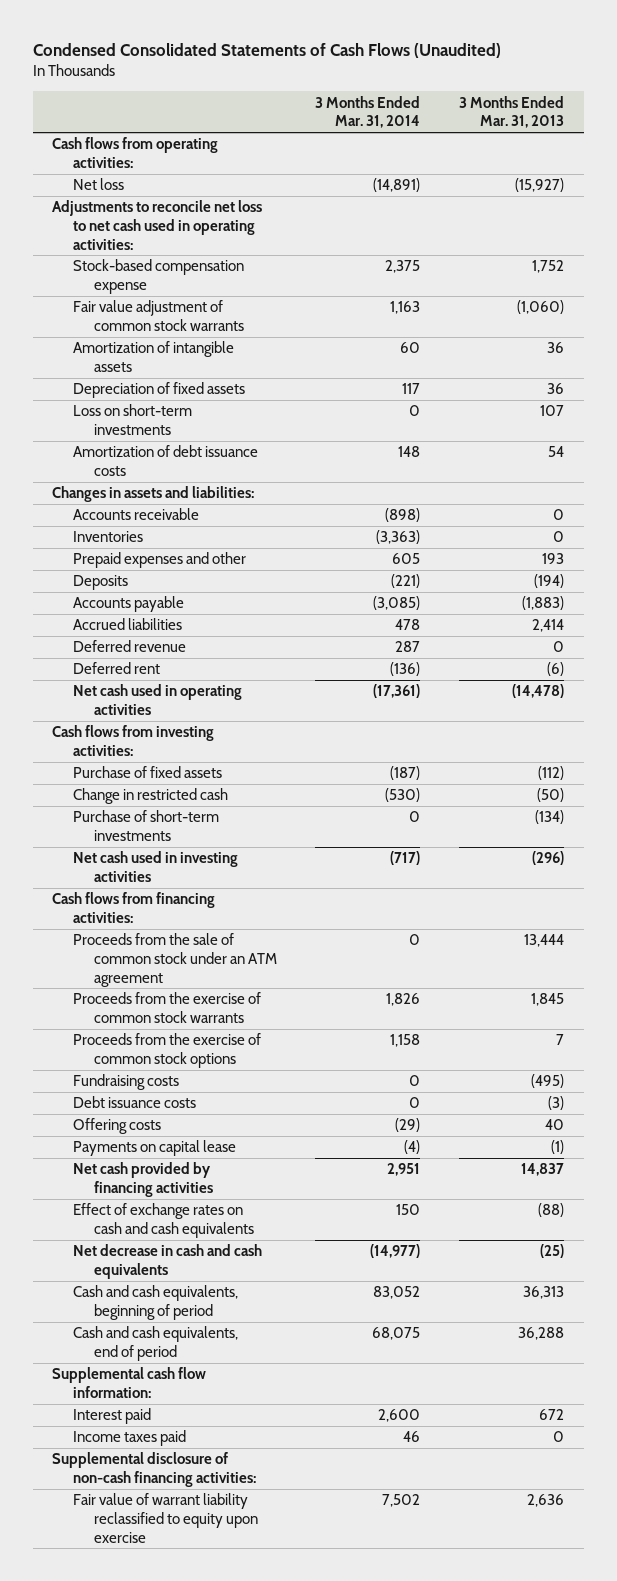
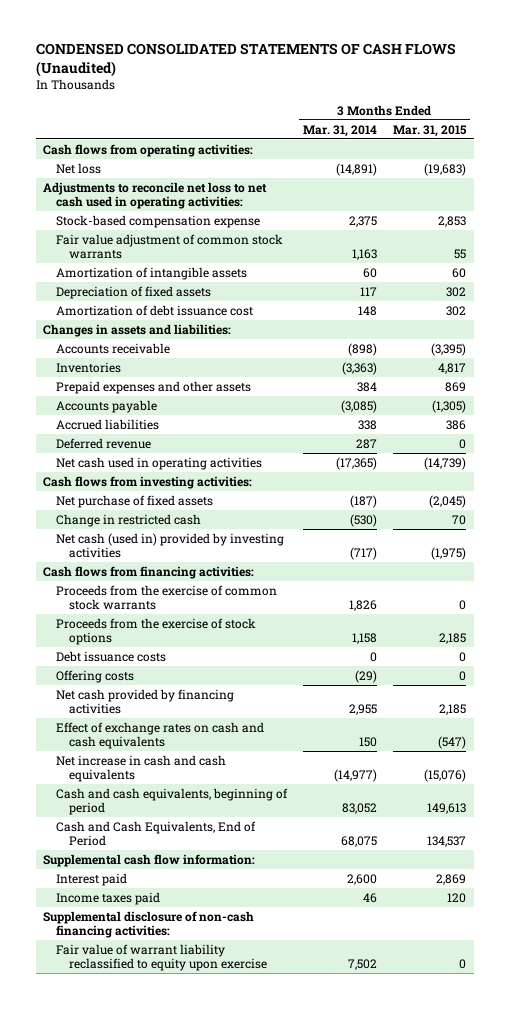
[32,43,501,59] Condensed Consolidated Statements of Cash Flows (Unaudited) -> [35,43,456,77] CONDENSED CONSOLIDATED STATEMENTS OF CASH FLOWS (Unaudited)
[459,95,565,129] 3 Months Ended Mar. 31, 2013 -> none
none -> [392,124,467,137] Mar. 31, 2015
[72,404,192,435] Loss on short-term investments -> none
[72,445,258,476] Amortization of debt issuance costs -> [56,304,254,316] Amortization of debt issuance cost
[72,575,128,591] Deposits -> none
[72,552,246,569] Prepaid expenses and other -> [56,380,252,394] Prepaid expenses and other assets
[392,553,421,565] 605 -> [357,381,378,392] 384
[395,619,421,631] 478 -> [358,419,378,430] 338
[72,662,160,675] Deferred rent -> none
[373,684,421,699] (17,361) -> [336,456,378,470] (17,365)
[72,766,222,779] Purchase of fixed assets -> [56,494,214,508] Net purchase of fixed assets
[72,810,219,841] Purchase of short-term investments -> none
[72,851,238,882] Net cash used in investing activities -> [56,532,285,559] Net cash (used in) provided by investing activities
[72,933,277,987] Proceeds from the sale of common stock under an ATM agreement -> none
[72,1074,179,1091] Fundraising costs -> none
[72,1033,261,1068] Proceeds from the exercise of common stock options -> [56,617,257,646] Proceeds from the exercise of stock options
[72,1140,236,1157] Payments on capital lease -> none
[387,1163,421,1177] 2,951 -> [349,704,378,716] 2,955
[72,1244,262,1279] Net decrease in cash and cash equivalents -> [56,754,227,783] Net increase in cash and cash equivalents
[72,1326,238,1361] Cash and cash equivalents, end of period -> [56,820,257,847] Cash and Cash Equivalents, End of Period

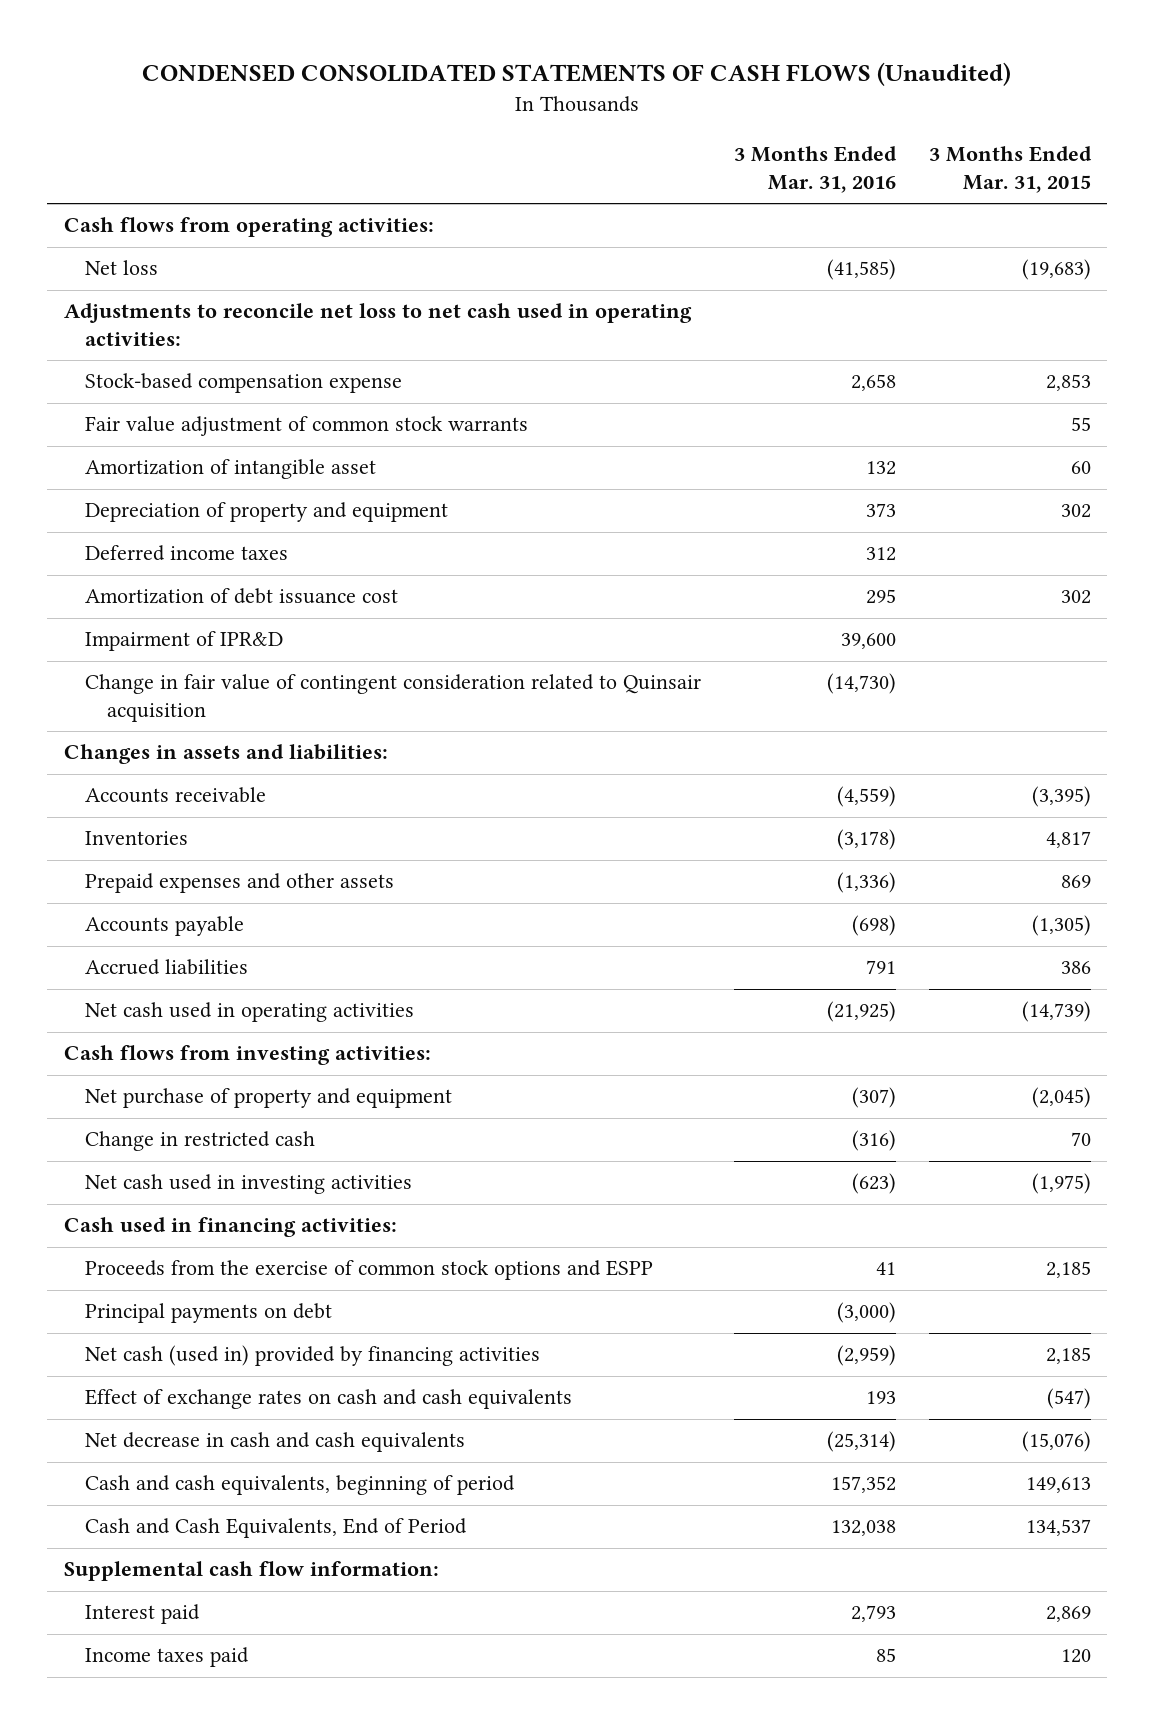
[303,124,378,137] Mar. 31, 2014 -> none
none -> [734,146,898,193] 3 Months Ended Mar. 31, 2016
[56,266,248,280] Amortization of intangible assets -> [85,459,377,480] Amortization of intangible asset
[56,285,212,299] Depreciation of fixed assets -> [85,502,449,523] Depreciation of property and equipment
none -> [85,545,289,562] Deferred income taxes
none -> [85,631,284,652] Impairment of IPR&D
none -> [85,674,702,723] Change in fair value of contingent consideration related to Quinsair acquisition
[56,437,152,449] Deferred revenue -> none
[56,494,214,508] Net purchase of fixed assets -> [85,1088,453,1109] Net purchase of property and equipment
[56,584,278,611] Proceeds from the exercise of common stock warrants -> none
[56,650,167,662] Debt issuance costs -> none
[56,669,135,683] Offering costs -> none
[56,532,285,559] Net cash (used in) provided by investing activities -> [85,1174,413,1195] Net cash used in investing activities
[43,565,255,579] Cash flows from financing activities: -> [63,1217,397,1238] Cash used in financing activities:
[56,617,257,646] Proceeds from the exercise of stock options -> [85,1260,654,1281] Proceeds from the exercise of common stock options and ESPP
none -> [85,1303,333,1324] Principal payments on debt
[56,688,235,715] Net cash provided by financing activities -> [85,1345,541,1367] Net cash (used in) provided by financing activities
[56,754,227,783] Net increase in cash and cash equivalents -> [85,1432,466,1453] Net decrease in cash and cash equivalents
[43,910,255,939] Supplemental disclosure of non-cash financing activities: -> none
[56,943,268,972] Fair value of warrant liability reclassified to equity upon exercise -> none

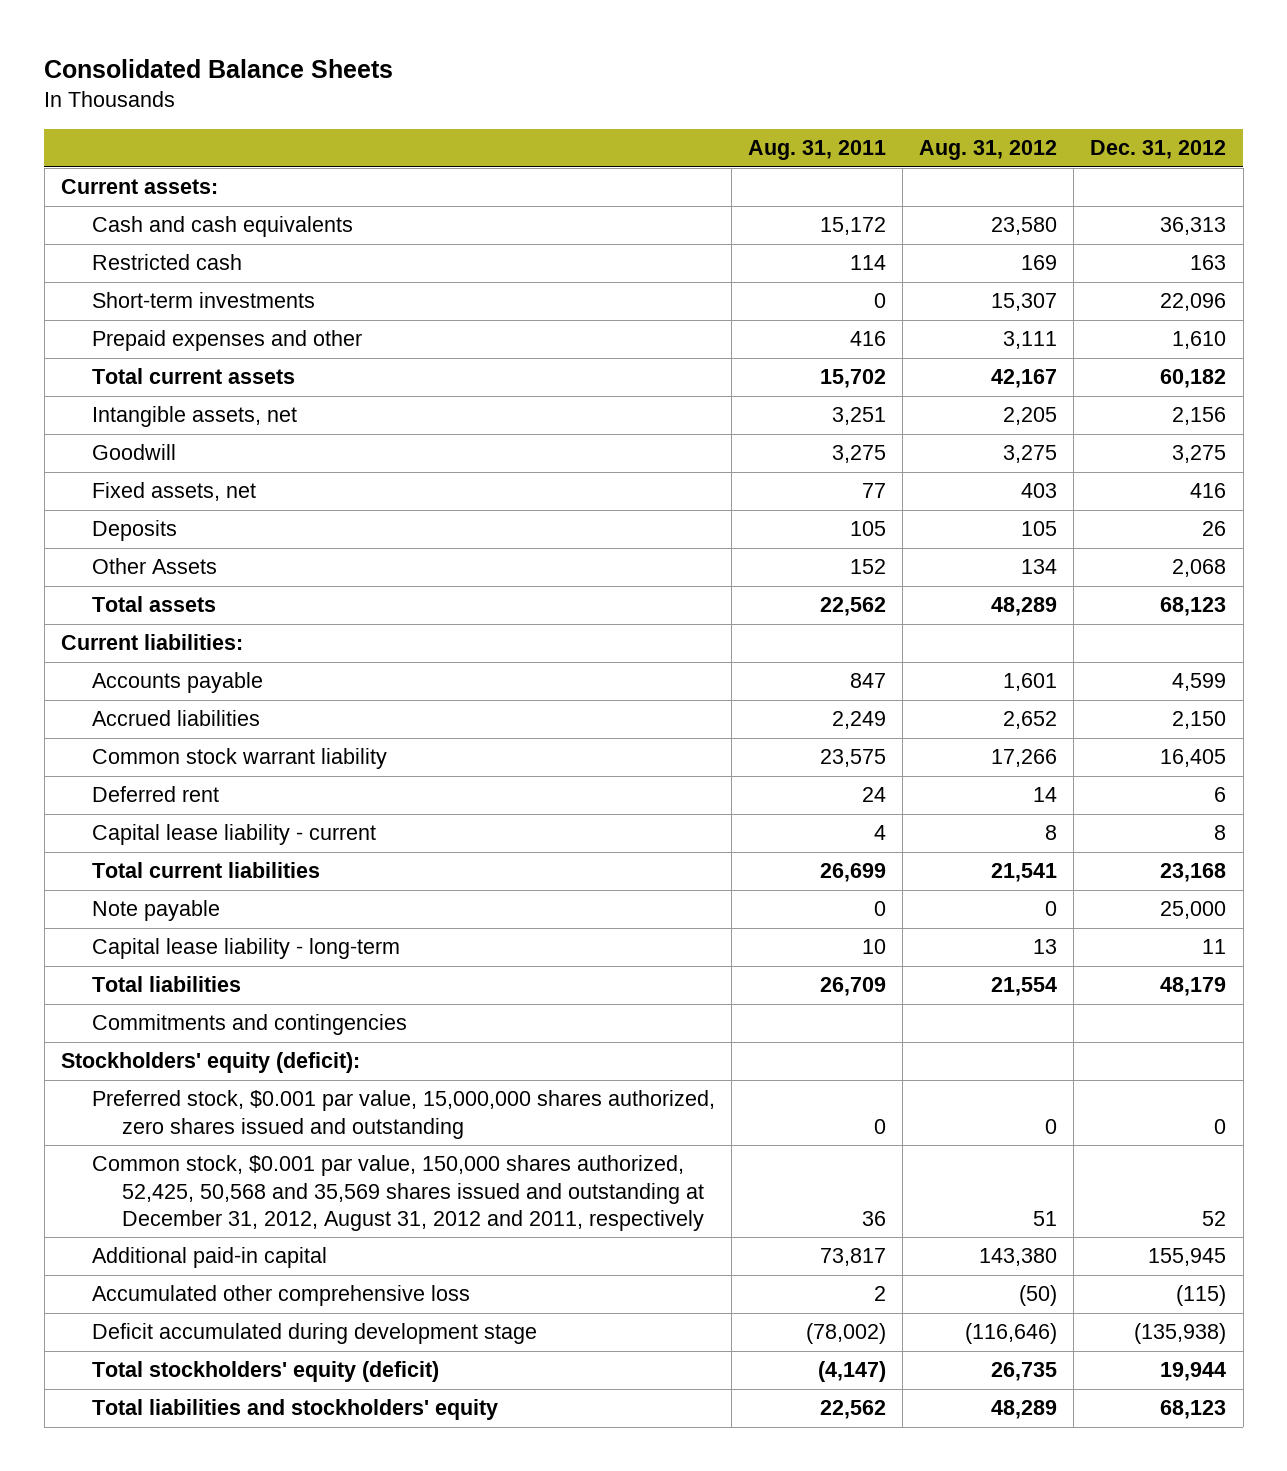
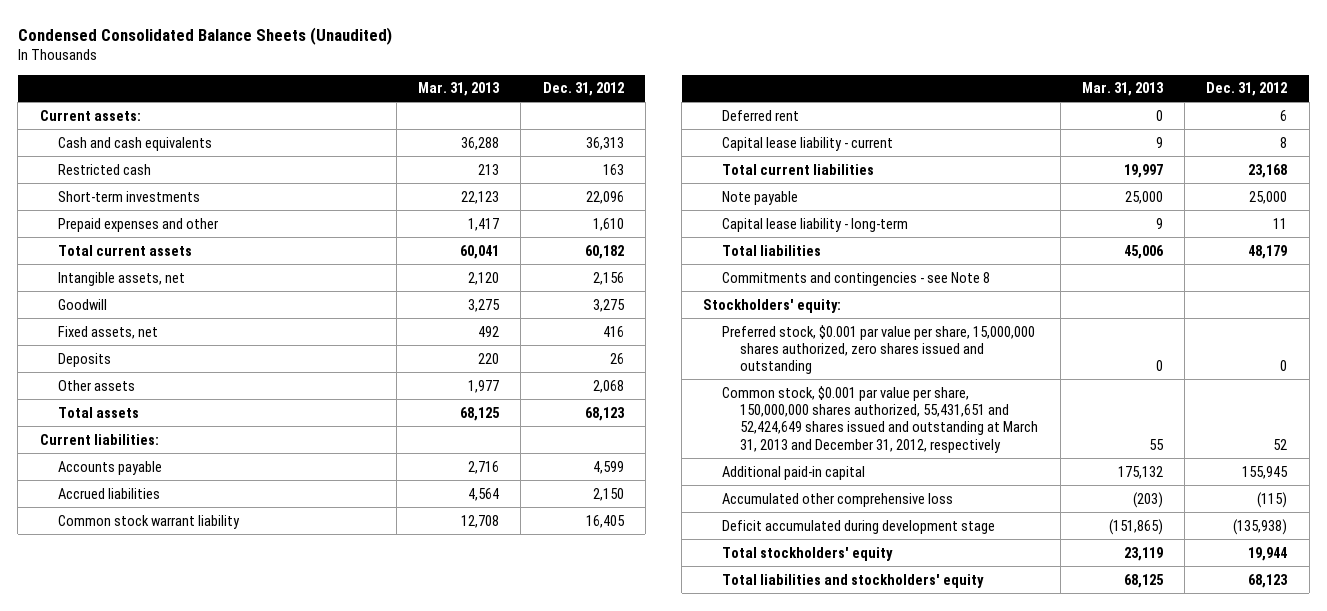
[44,59,394,79] Consolidated Balance Sheets -> [17,26,392,45] Condensed Consolidated Balance Sheets (Unaudited)
[747,140,886,161] Aug. 31, 2011 -> none
[919,140,1058,161] Aug. 31, 2012 -> none
none -> [418,82,501,97] Mar. 31, 2013
[91,558,217,575] Other Assets -> [58,379,136,391] Other assets
[91,1014,407,1036] Commitments and contingencies -> [721,271,990,286] Commitments and contingencies - see Note 8
[60,1052,360,1074] Stockholders' equity (deficit): -> [703,298,842,313] Stockholders' equity:
[91,1090,715,1139] Preferred stock, $0.001 par value, 15,000,000 shares authorized, zero shares issued and outstanding -> [721,324,1035,375] Preferred stock, $0.001 par value per share, 15,000,000 shares authorized, zero shares issued and outstanding
[91,1155,705,1232] Common stock, $0.001 par value, 150,000 shares authorized, 52,425, 50,568 and 35,569 shares issued and outstanding at December 31, 2012, August 31, 2012 and 2011, respectively -> [721,385,1039,453] Common stock, $0.001 par value per share, 150,000,000 shares authorized, 55,431,651 and 52,424,649 shares issued and outstanding at March 31, 2013 and December 31, 2012, respectively
[91,1361,439,1383] Total stockholders' equity (deficit) -> [721,546,893,561] Total stockholders' equity

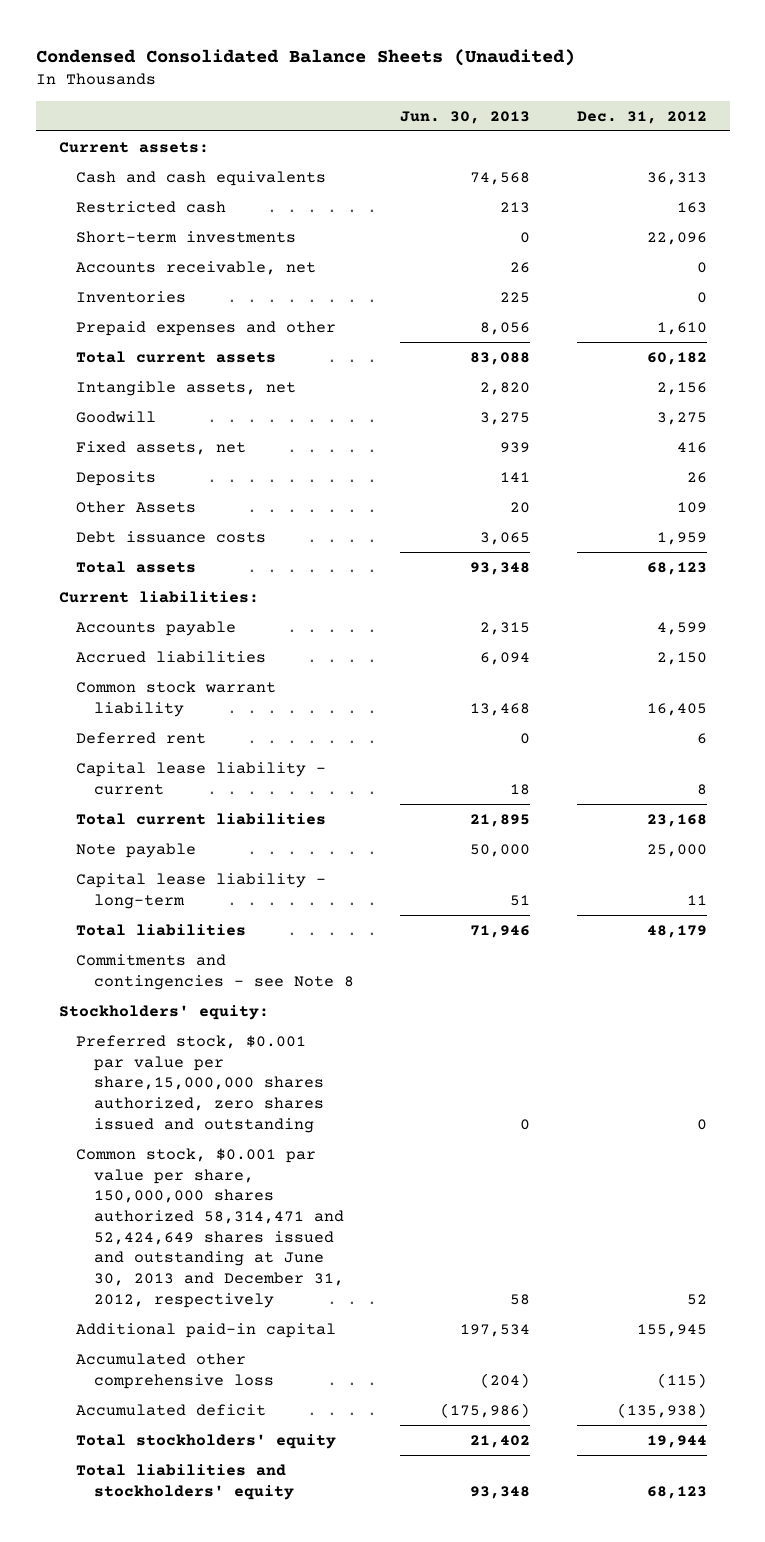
[418,82,501,97] Mar. 31, 2013 -> none
none -> [400,110,531,124] Jun. 30, 2013
none -> [76,260,317,275] Accounts receivable, net
none -> [76,290,187,303] Inventories
[58,379,136,391] Other assets -> [76,500,197,513] Other Assets
[592,379,624,393] 2,068 -> [676,501,707,513] 109
none -> [76,530,267,543] Debt issuance costs
[721,324,1035,375] Preferred stock, $0.001 par value per share, 15,000,000 shares authorized, zero shares issued and outstanding -> [76,1034,325,1133] Preferred stock, $0.001 par value per share,15,000,000 shares authorized, zero shares issued and outstanding
[721,385,1039,453] Common stock, $0.001 par value per share, 150,000,000 shares authorized, 55,431,651 and 52,424,649 shares issued and outstanding at March 31, 2013 and December 31, 2012, respectively -> [76,1147,345,1308] Common stock, $0.001 par value per share, 150,000,000 shares authorized 58,314,471 and 52,424,649 shares issued and outstanding at June 30, 2013 and December 31, 2012, respectively
[721,519,995,534] Deficit accumulated during development stage -> [76,1403,267,1416] Accumulated deficit

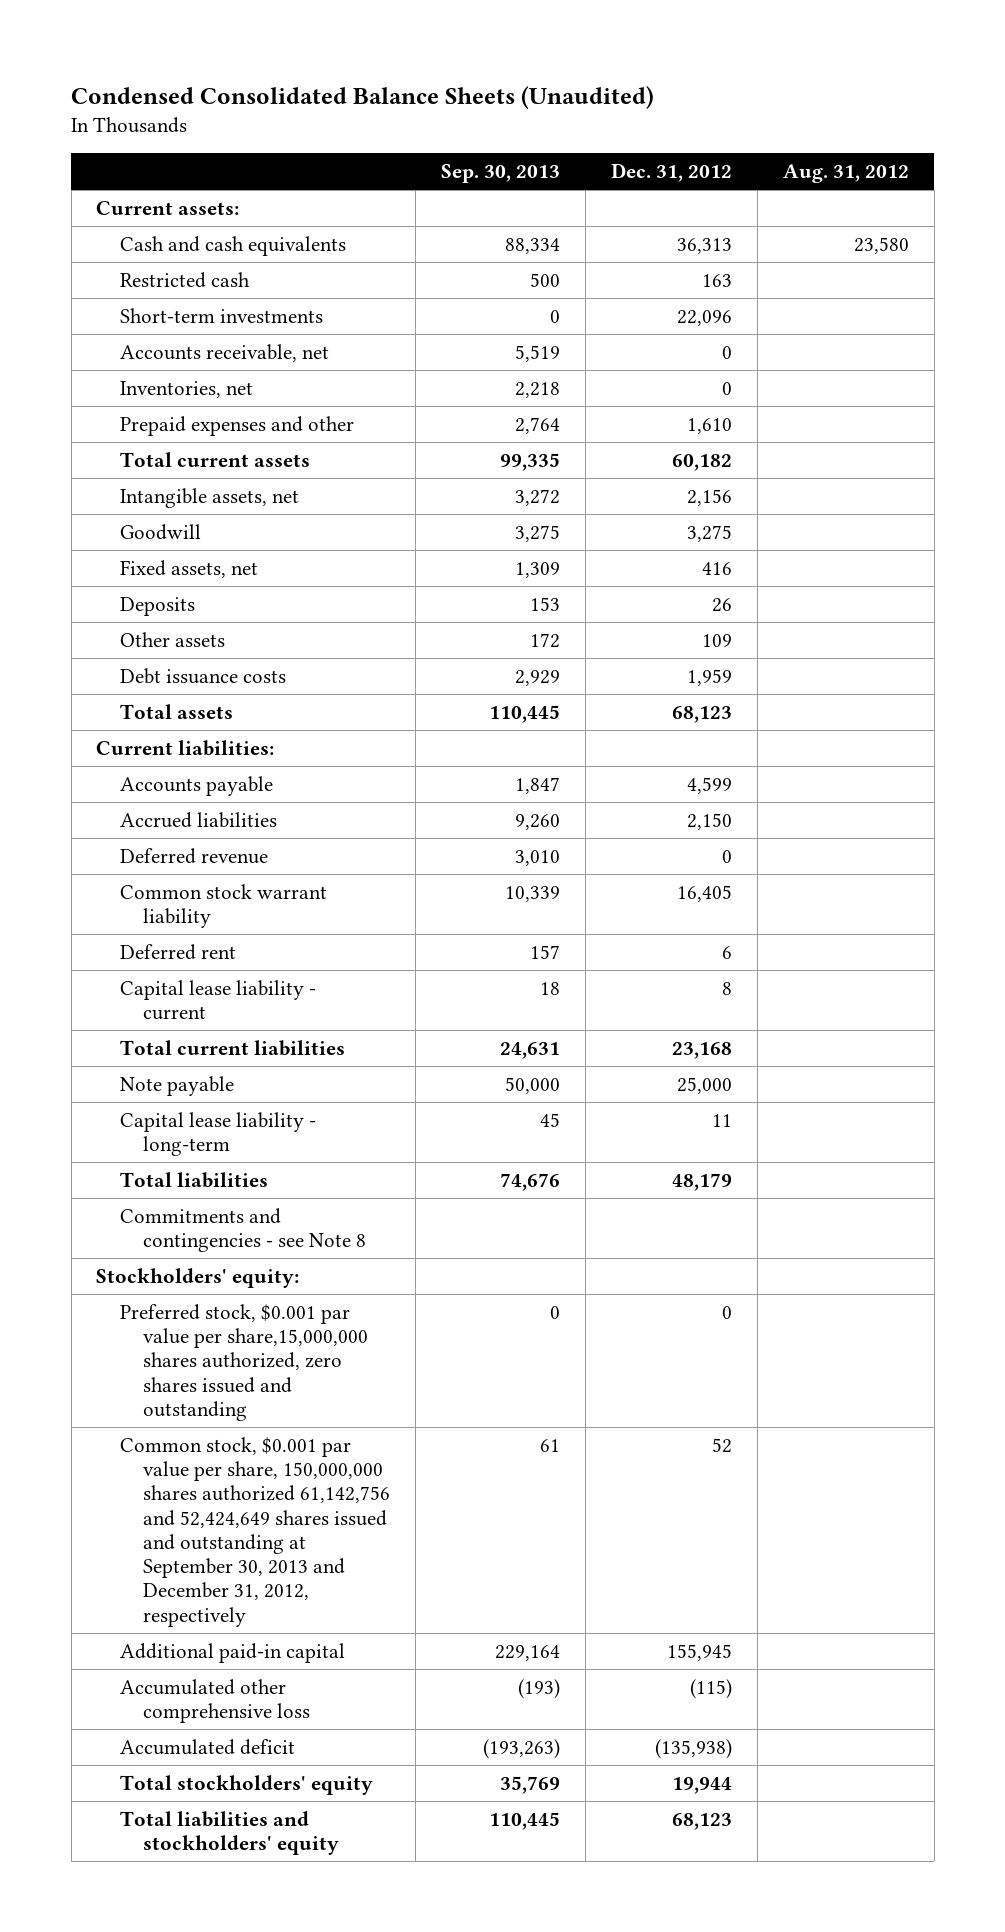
[400,110,531,124] Jun. 30, 2013 -> none
none -> [441,164,561,184] Sep. 30, 2013
none -> [782,164,909,184] Aug. 31, 2012
[76,290,187,303] Inventories -> [119,380,253,398] Inventories, net
[76,500,197,513] Other Assets -> [119,631,225,647] Other assets
none -> [119,847,268,864] Deferred revenue
[76,1147,345,1308] Common stock, $0.001 par value per share, 150,000,000 shares authorized 58,314,471 and 52,424,649 shares issued and outstanding at June 30, 2013 and December 31, 2012, respectively -> [119,1436,391,1627] Common stock, $0.001 par value per share, 150,000,000 shares authorized 61,142,756 and 52,424,649 shares issued and outstanding at September 30, 2013 and December 31, 2012, respectively

